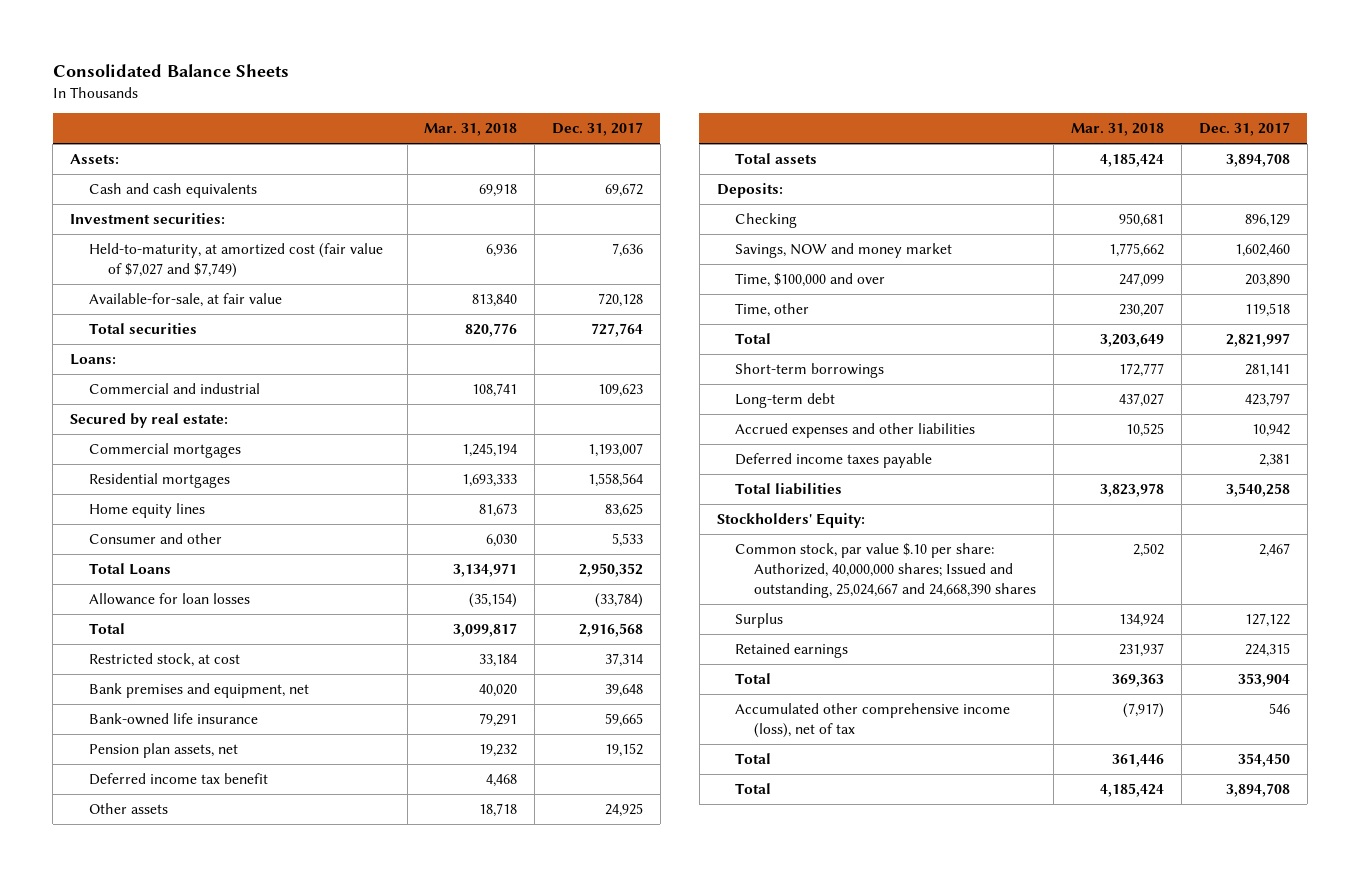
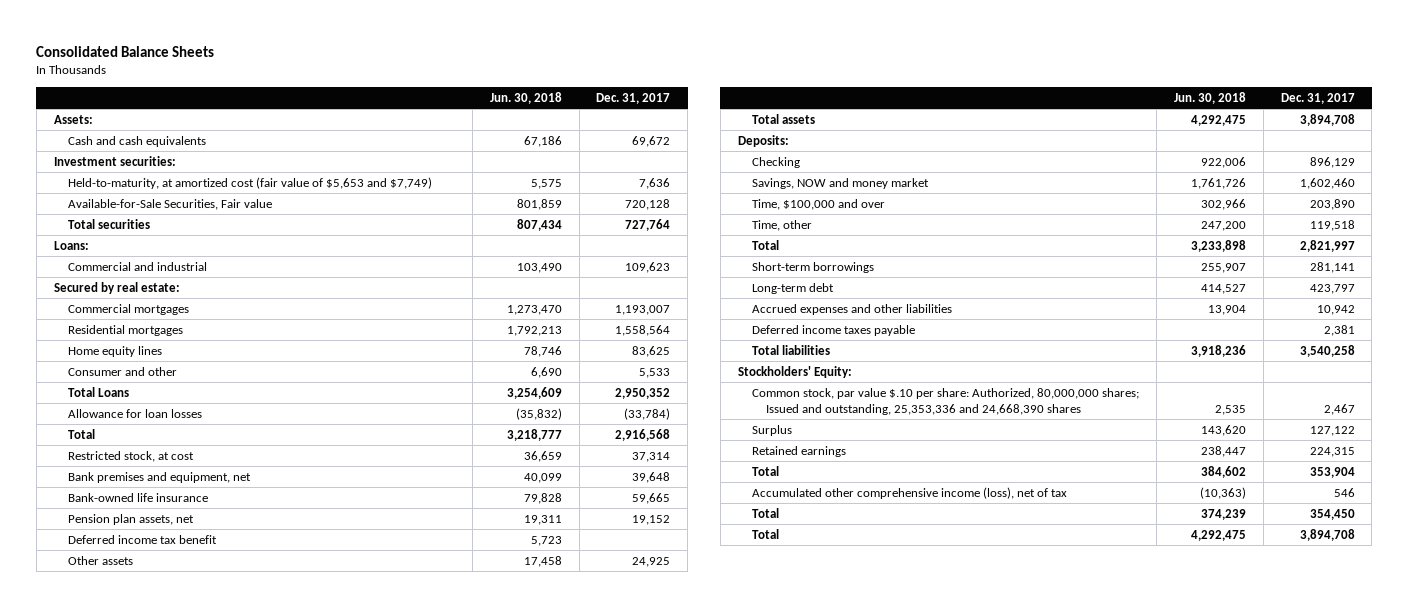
[424,123,518,137] Mar. 31, 2018 -> none
none -> [489,92,562,105] Jun. 30, 2018
[88,243,383,278] Held-to-maturity, at amortized cost (fair value of $7,027 and $7,749) -> [67,176,432,189] Held-to-maturity, at amortized cost (fair value of $5,653 and $7,749)
[88,293,282,308] Available-for-sale, at fair value -> [67,198,272,210] Available-for-Sale Securities, Fair value
[735,543,1037,598] Common stock, par value $.10 per share: Authorized, 40,000,000 shares; Issued and outstanding, 25,024,667 and 24,668,390 shares -> [752,387,1140,415] Common stock, par value $.10 per share: Authorized, 80,000,000 shares; Issued and outstanding, 25,353,336 and 24,668,390 shares

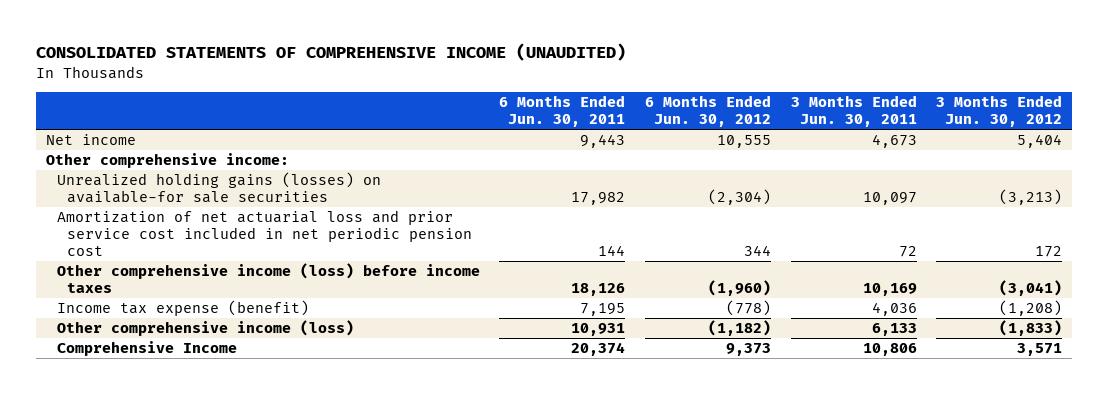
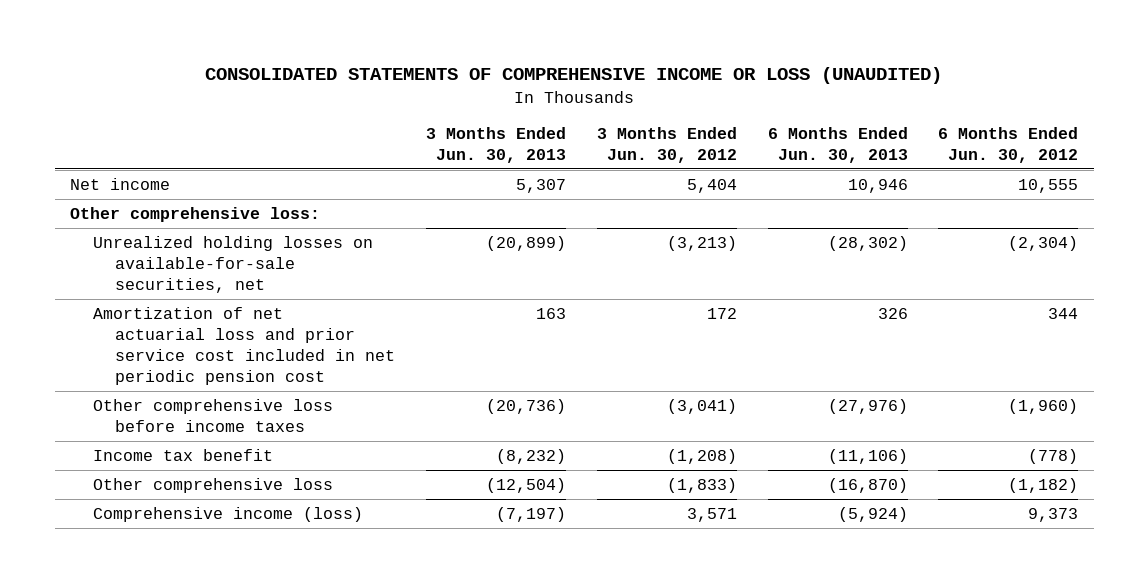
[36,43,627,62] CONSOLIDATED STATEMENTS OF COMPREHENSIVE INCOME (UNAUDITED) -> [205,67,943,85] CONSOLIDATED STATEMENTS OF COMPREHENSIVE INCOME OR LOSS (UNAUDITED)
[499,95,626,128] 6 Months Ended Jun. 30, 2011 -> none
[790,95,917,128] 3 Months Ended Jun. 30, 2011 -> none
none -> [426,126,567,164] 3 Months Ended Jun. 30, 2013
none -> [767,126,908,164] 6 Months Ended Jun. 30, 2013
[45,153,289,169] Other comprehensive income: -> [70,206,321,222] Other comprehensive loss:
[56,172,381,204] Unrealized holding gains (losses) on available-for sale securities -> [92,235,373,294] Unrealized holding losses on available-for-sale securities, net
[56,263,480,294] Other comprehensive income (loss) before income taxes -> [92,398,333,432] Other comprehensive loss before income taxes
[56,300,309,317] Income tax expense (benefit) -> [92,448,273,461] Income tax benefit
[56,320,354,337] Other comprehensive income (loss) -> [92,477,333,493] Other comprehensive loss
[56,341,237,357] Comprehensive Income -> [92,506,363,522] Comprehensive income (loss)

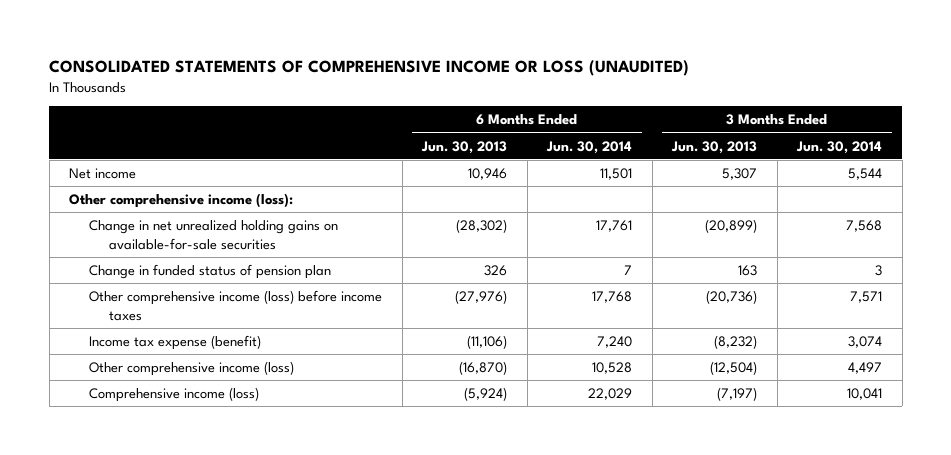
[596,126,737,164] 3 Months Ended Jun. 30, 2012 -> none
[938,126,1079,164] 6 Months Ended Jun. 30, 2012 -> none
none -> [546,140,633,154] Jun. 30, 2014
none -> [796,140,883,154] Jun. 30, 2014
[70,206,321,222] Other comprehensive loss: -> [69,192,294,208] Other comprehensive income (loss):
[92,235,373,294] Unrealized holding losses on available-for-sale securities, net -> [89,219,339,250] Change in net unrealized holding gains on available-for-sale securities
[92,306,396,386] Amortization of net actuarial loss and prior service cost included in net periodic pension cost -> [89,263,332,279] Change in funded status of pension plan
[92,398,333,432] Other comprehensive loss before income taxes -> [89,289,383,321] Other comprehensive income (loss) before income taxes
[92,448,273,461] Income tax benefit -> [89,334,262,350] Income tax expense (benefit)
[92,477,333,493] Other comprehensive loss -> [89,360,295,376] Other comprehensive income (loss)

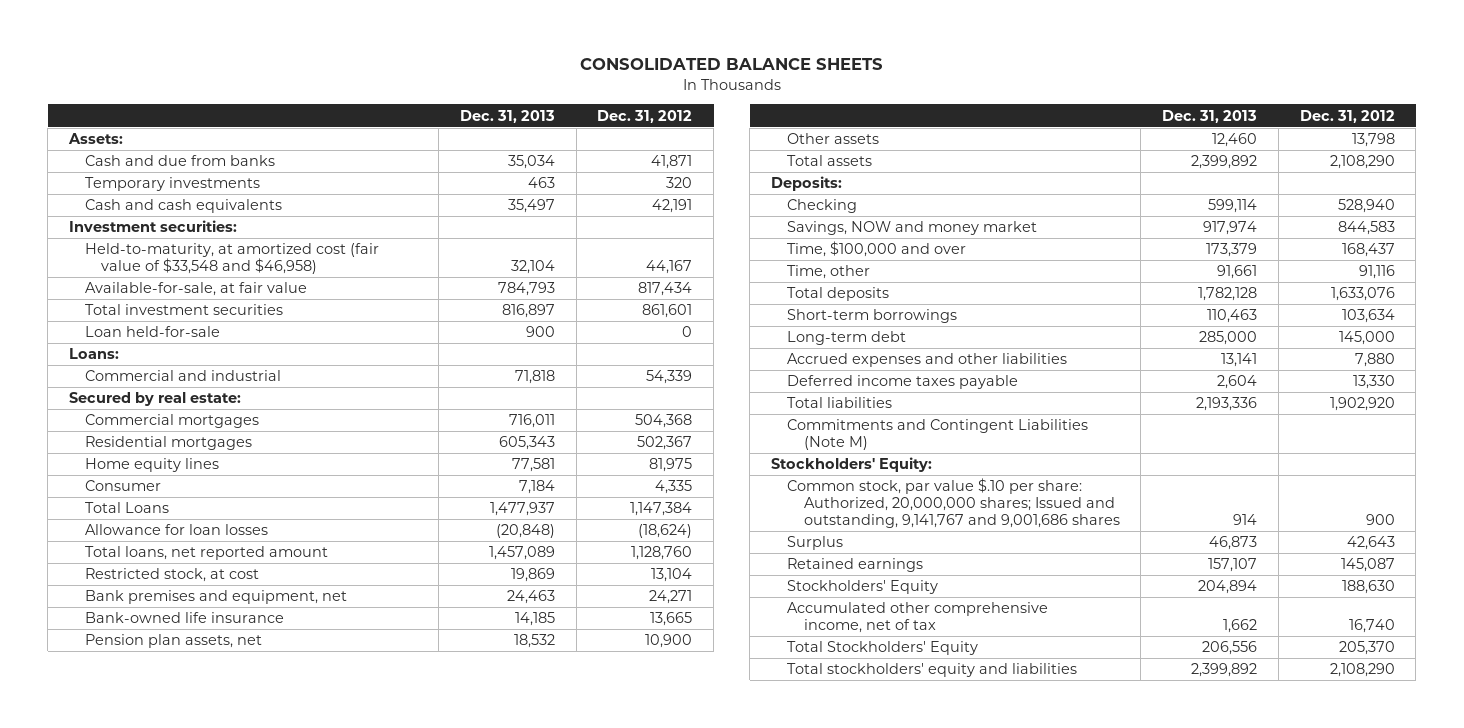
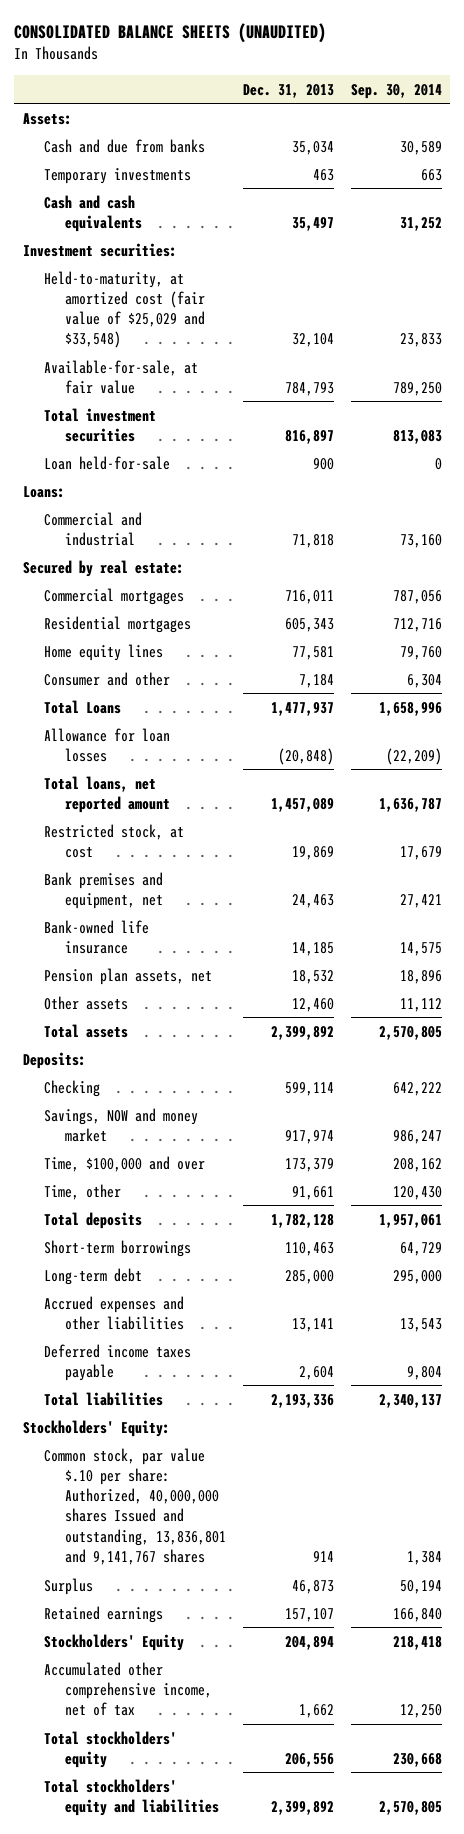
[579,58,883,71] CONSOLIDATED BALANCE SHEETS -> [14,23,327,44] CONSOLIDATED BALANCE SHEETS (UNAUDITED)
[597,109,693,123] Dec. 31, 2012 -> none
none -> [350,83,442,99] Sep. 30, 2014
[85,243,380,275] Held-to-maturity, at amortized cost (fair value of $33,548 and $46,958) -> [43,270,205,349] Held-to-maturity, at amortized cost (fair value of $25,029 and $33,548)
[85,480,162,492] Consumer -> [43,671,170,686] Consumer and other
[787,419,1089,451] Commitments and Contingent Liabilities (Note M) -> none
[787,478,1120,529] Common stock, par value $.10 per share: Authorized, 20,000,000 shares; Issued and outstanding, 9,141,767 and 9,001,686 shares -> [43,1447,226,1566] Common stock, par value $.10 per share: Authorized, 40,000,000 shares Issued and outstanding, 13,836,801 and 9,141,767 shares
[787,641,979,656] Total Stockholders' Equity -> [43,1730,177,1768] Total stockholders' equity

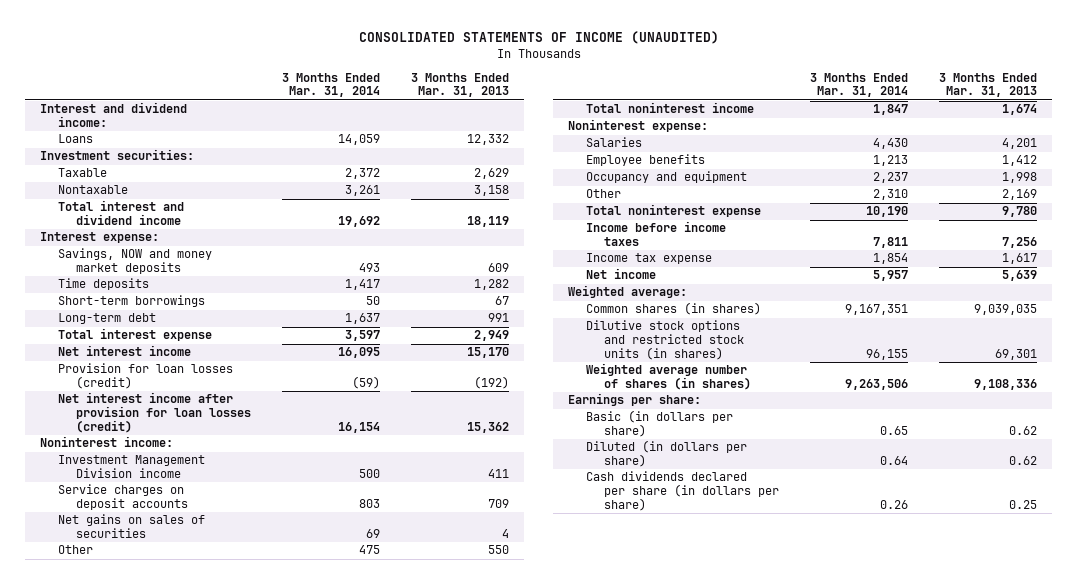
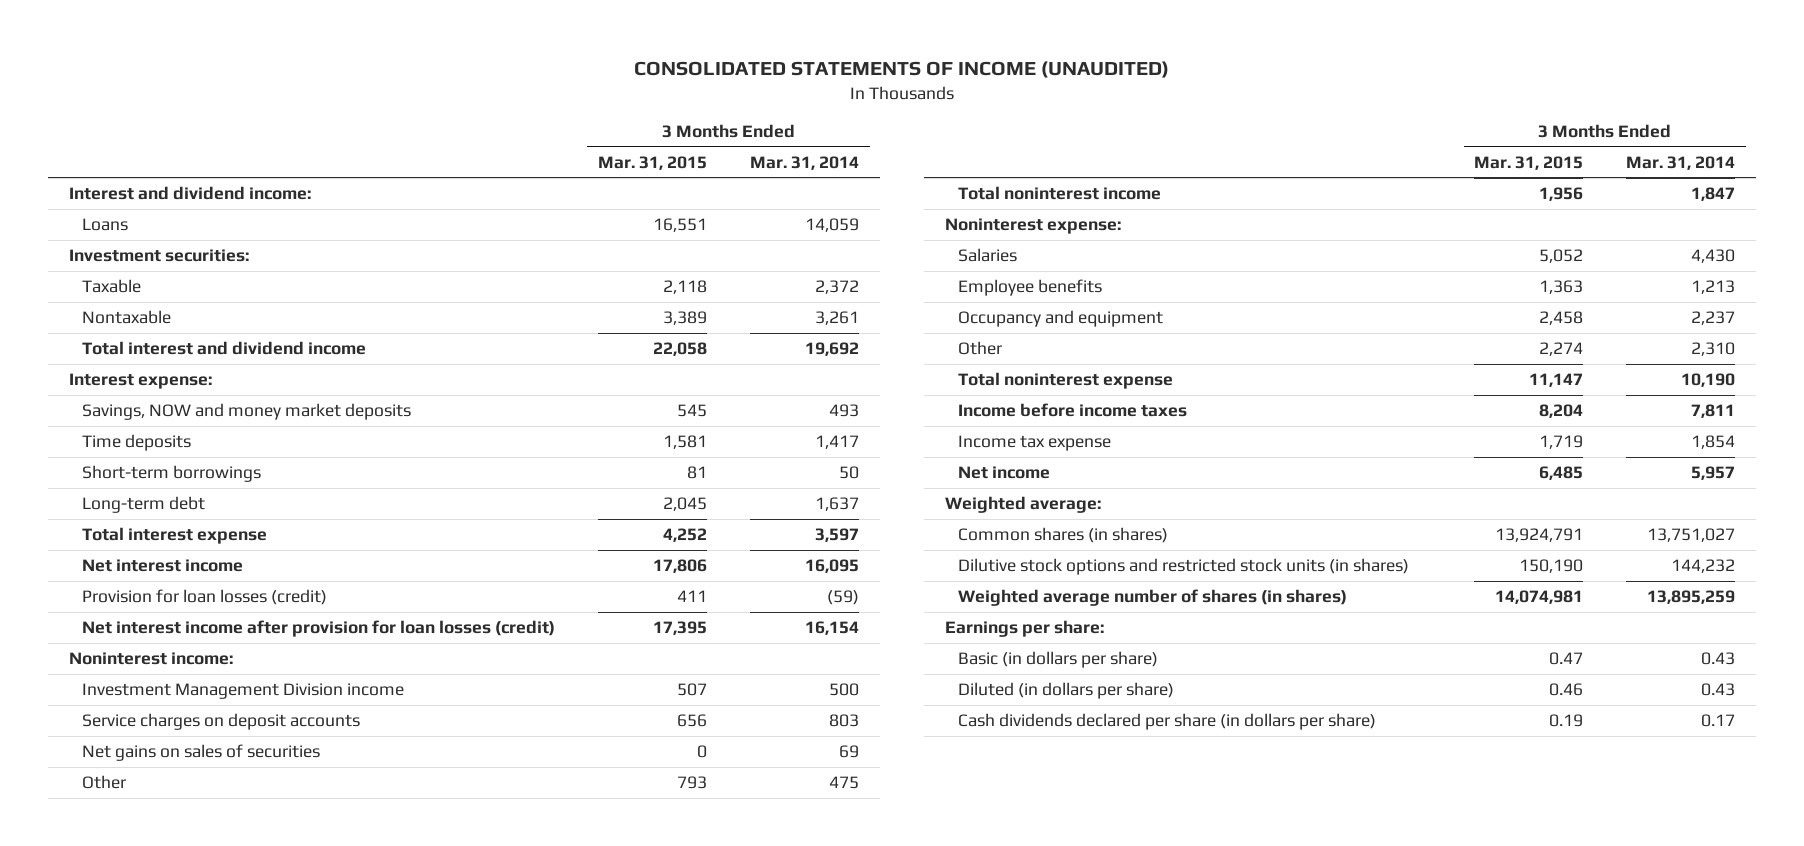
[410,72,509,98] 3 Months Ended Mar. 31, 2013 -> none
none -> [598,155,708,170] Mar. 31, 2015
[844,304,908,316] 9,167,351 -> [1647,527,1736,542] 13,751,027
[865,349,908,361] 96,155 -> [1671,558,1736,573] 144,232
[844,379,908,391] 9,263,506 -> [1647,589,1736,604] 13,895,259
[879,426,908,436] 0.65 -> [1701,651,1736,665] 0.43
[879,456,908,466] 0.64 -> [1701,682,1736,696] 0.43
[879,500,908,510] 0.26 -> [1701,713,1736,727] 0.17

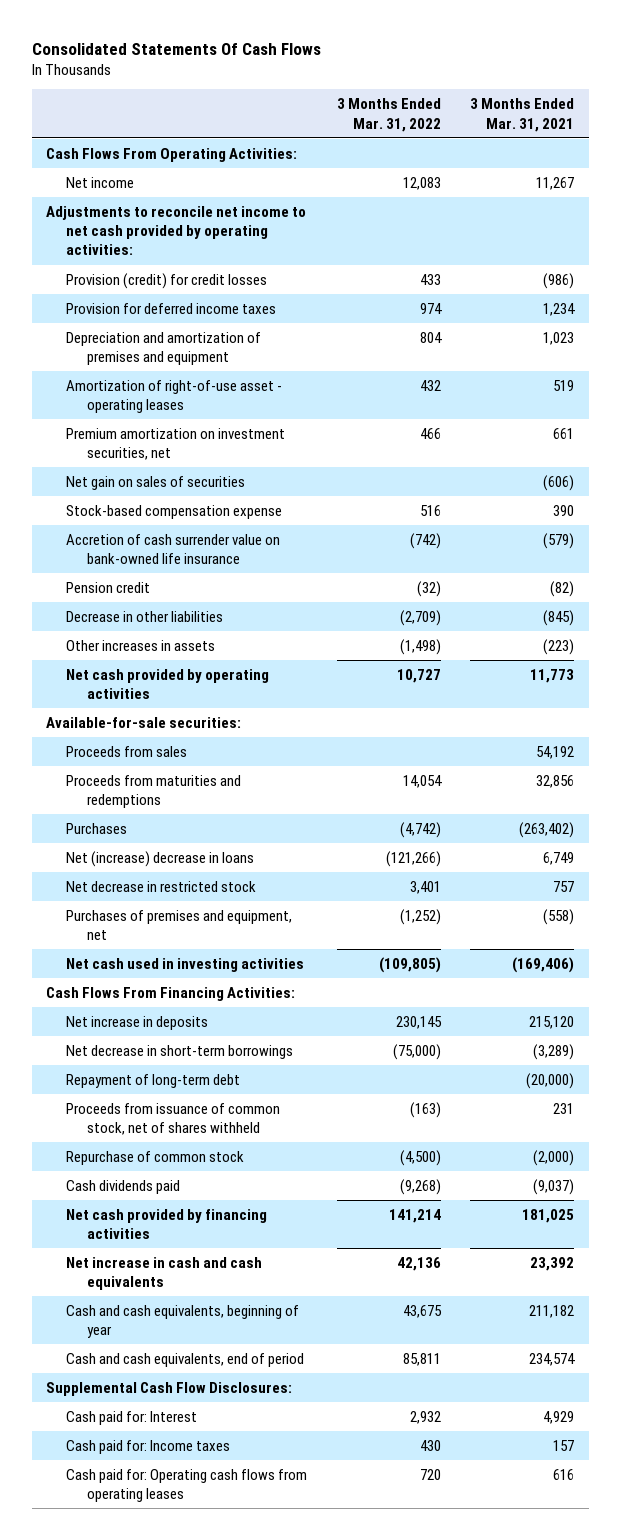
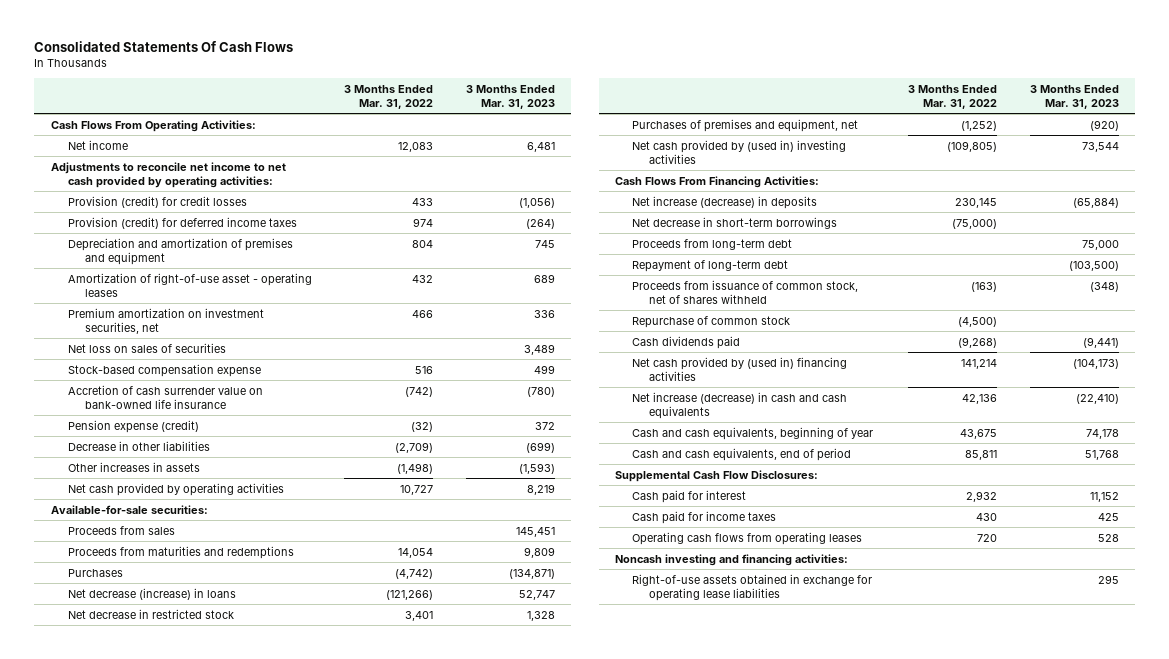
[470,98,575,132] 3 Months Ended Mar. 31, 2021 -> none
none -> [465,84,555,109] 3 Months Ended Mar. 31, 2023
[66,302,277,314] Provision for deferred income taxes -> [67,216,297,229] Provision (credit) for deferred income taxes
[66,475,246,490] Net gain on sales of securities -> [67,342,226,353] Net loss on sales of securities
[66,581,151,593] Pension credit -> [67,419,199,433] Pension expense (credit)
[66,850,255,867] Net (increase) decrease in loans -> [67,587,236,600] Net decrease (increase) in loans
[66,957,305,972] Net cash used in investing activities -> [632,139,847,164] Net cash provided by (used in) investing activities
[66,1015,209,1030] Net increase in deposits -> [632,195,818,209] Net increase (decrease) in deposits
none -> [632,238,793,250] Proceeds from long-term debt
[66,1208,268,1240] Net cash provided by financing activities -> [632,356,848,381] Net cash provided by (used in) financing activities
[66,1256,263,1291] Net increase in cash and cash equivalents -> [632,391,848,419] Net increase (decrease) in cash and cash equivalents
[66,1410,198,1425] Cash paid for: Interest -> [632,489,747,503] Cash paid for interest
[66,1439,231,1454] Cash paid for: Income taxes -> [632,510,777,524] Cash paid for income taxes
[66,1468,308,1503] Cash paid for: Operating cash flows from operating leases -> [632,531,863,545] Operating cash flows from operating leases
none -> [614,553,848,566] Noncash investing and financing activities:
none -> [632,573,873,601] Right-of-use assets obtained in exchange for operating lease liabilities

